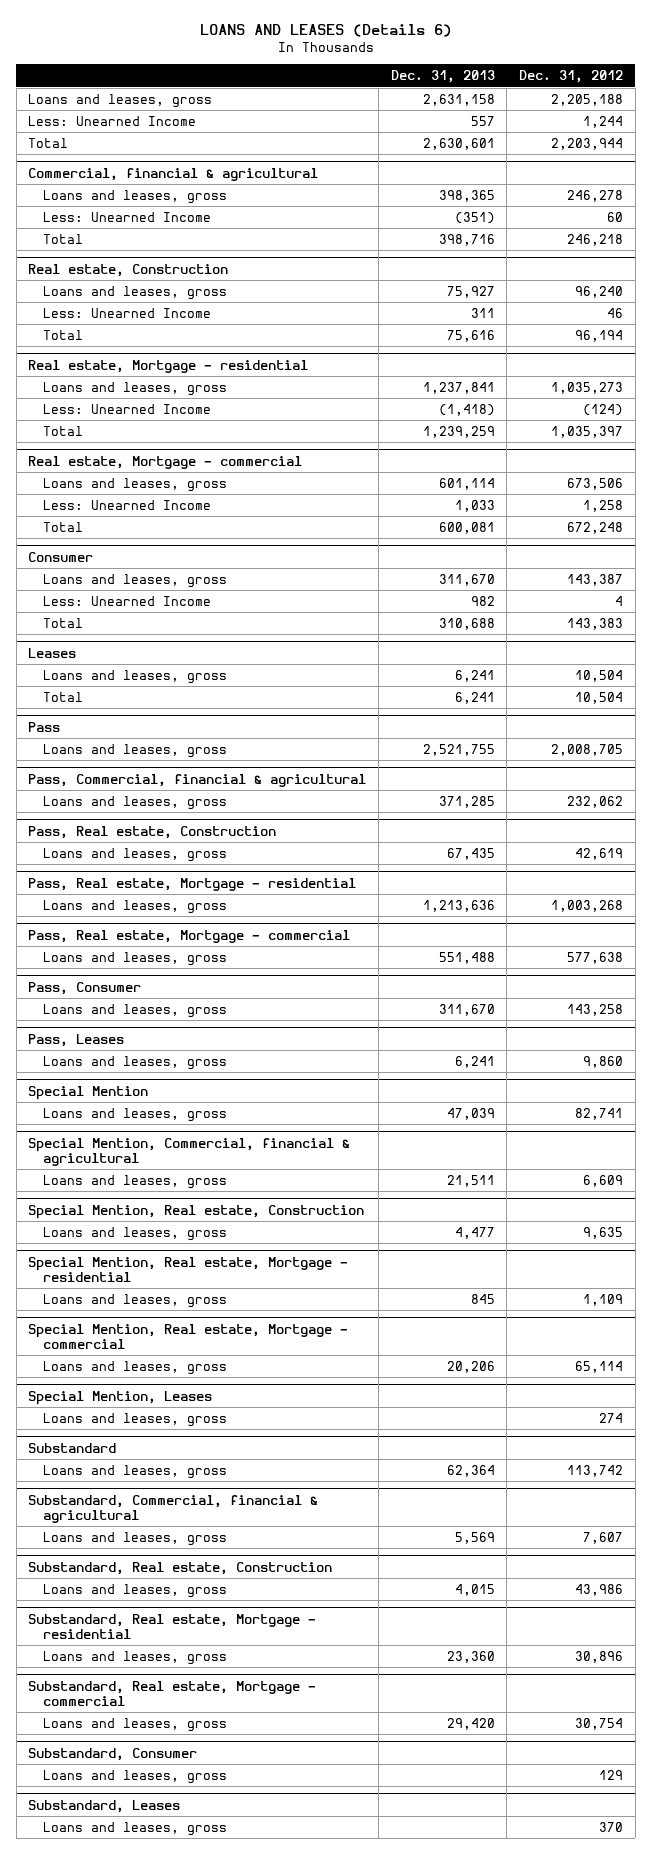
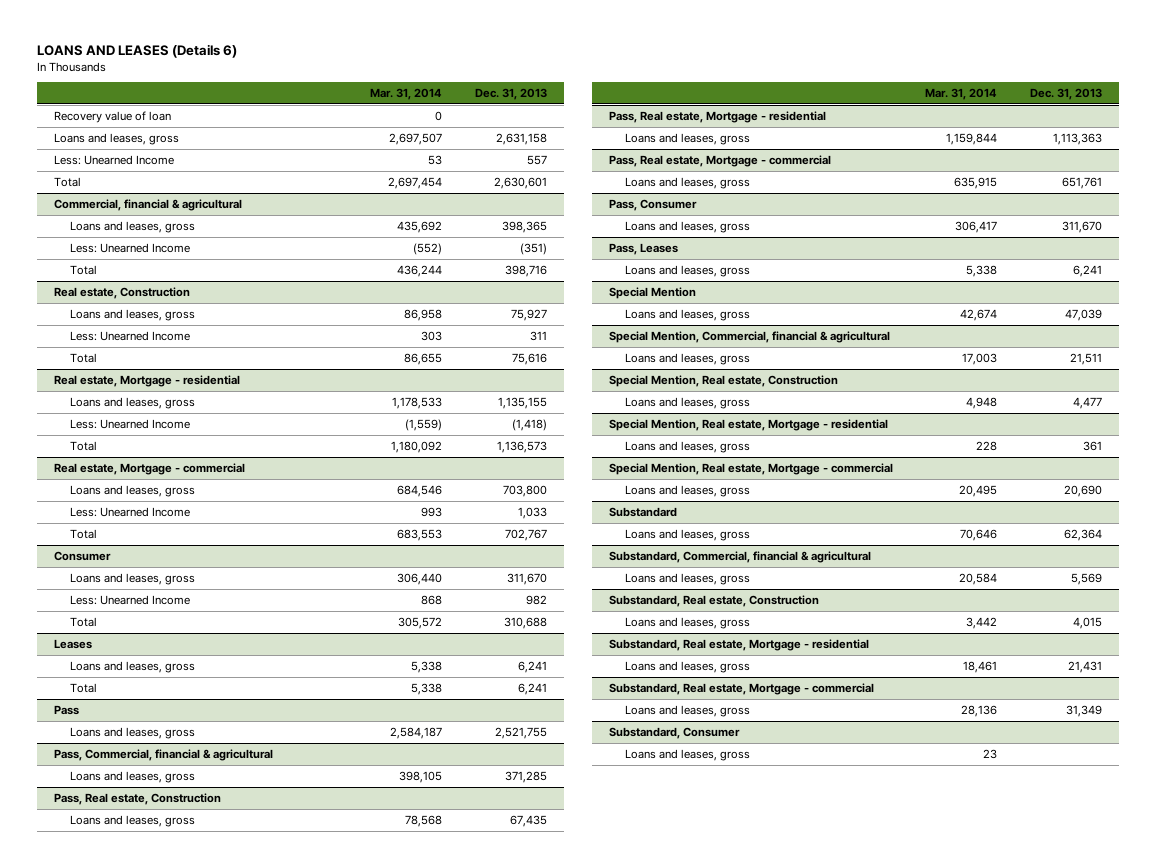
[519,70,624,84] Dec. 31, 2012 -> none
none -> [370,88,443,101] Mar. 31, 2014
none -> [53,110,171,123] Recovery value of loan
[422,381,495,394] 1,237,841 -> [498,396,548,409] 1,135,155
[422,425,495,438] 1,239,259 -> [497,440,548,453] 1,136,573
[438,477,495,490] 601,114 -> [503,484,548,497] 703,800
[438,521,495,534] 600,081 -> [505,528,548,541] 702,767
[422,899,495,912] 1,213,636 -> [1053,132,1103,145] 1,113,363
[438,951,495,964] 551,488 -> [1062,176,1103,189] 651,761
[470,1293,495,1304] 845 -> [1083,440,1103,451] 361
[28,1390,213,1405] Special Mention, Leases -> none
[43,1412,228,1427] Loans and leases, gross -> none
[446,1360,495,1373] 20,206 -> [1064,484,1103,497] 20,690
[446,1650,495,1663] 23,360 -> [1068,660,1103,673] 21,431
[446,1717,495,1730] 29,420 -> [1066,704,1103,717] 31,349
[28,1799,181,1813] Substandard, Leases -> none
[43,1821,228,1836] Loans and leases, gross -> none

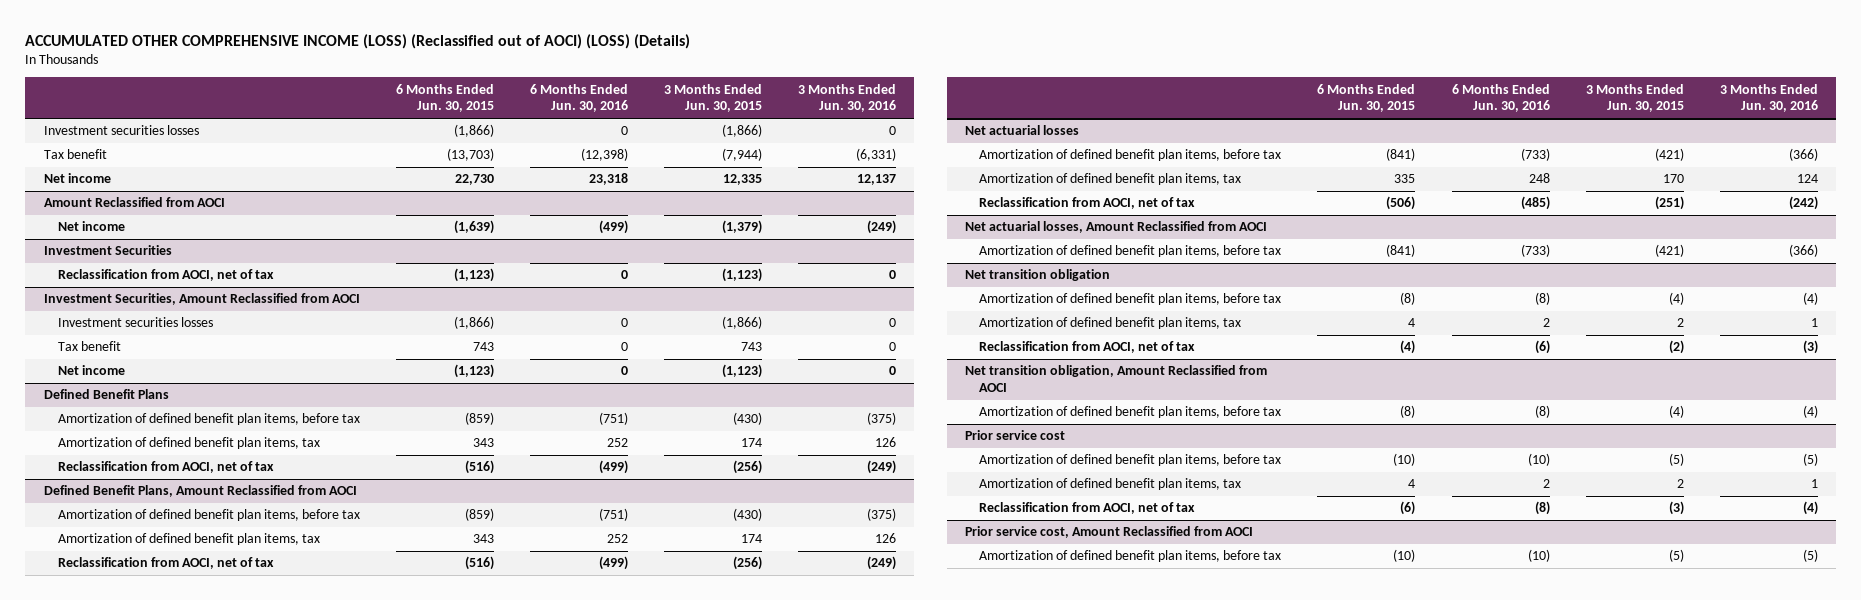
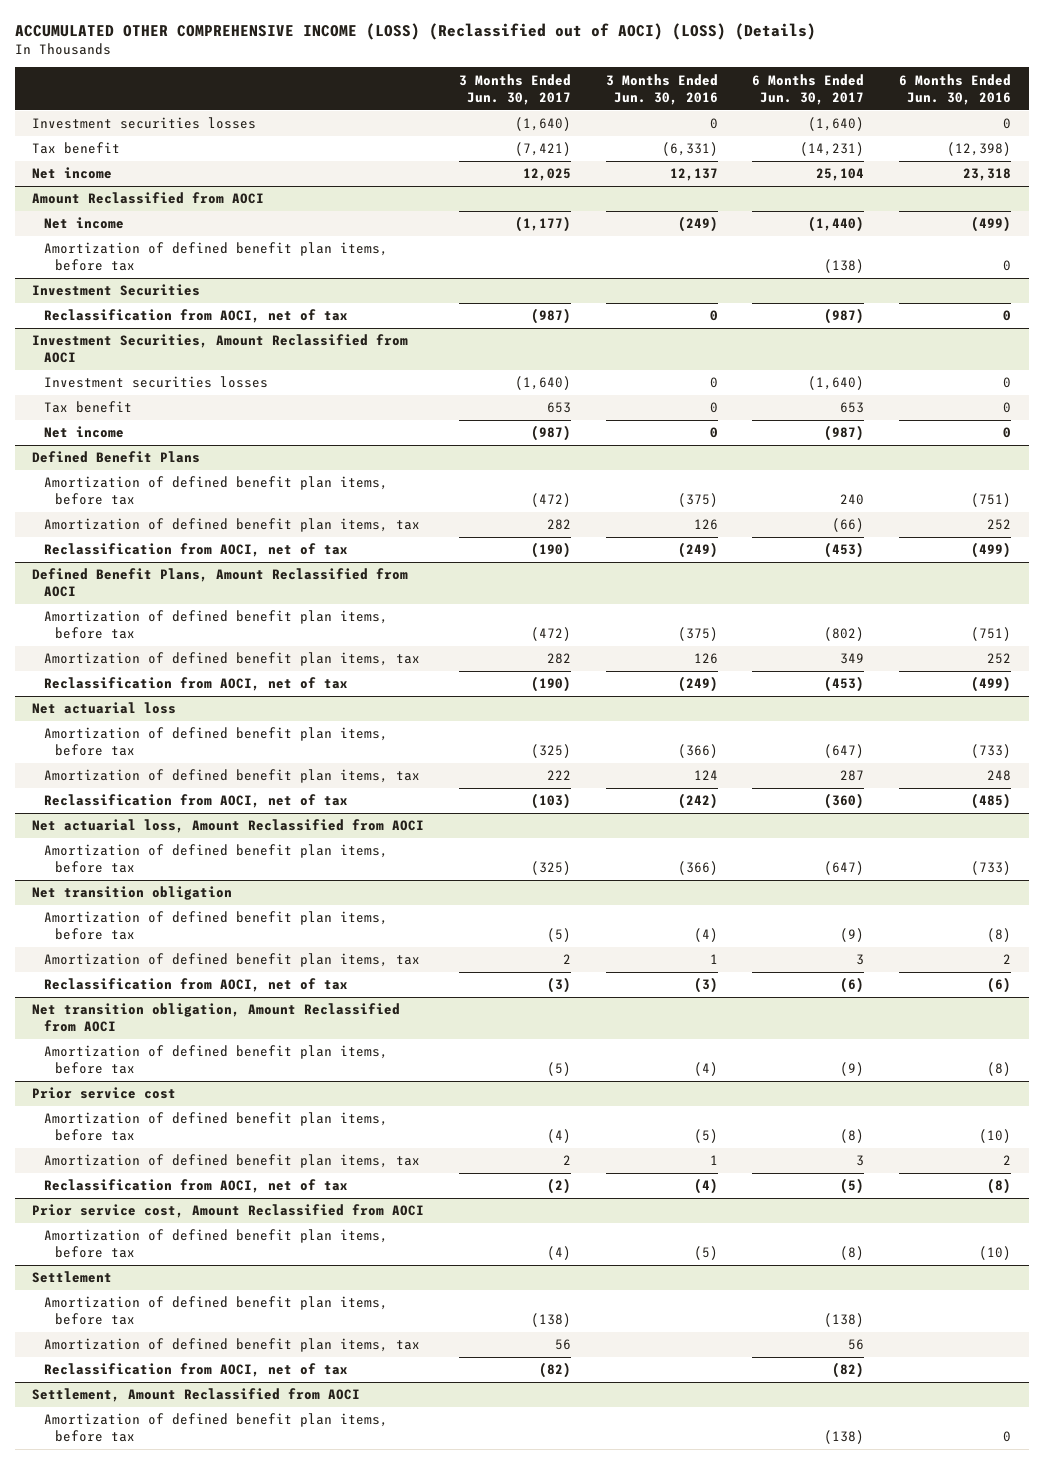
[395,83,494,113] 6 Months Ended Jun. 30, 2015 -> none
[663,83,762,113] 3 Months Ended Jun. 30, 2015 -> none
none -> [458,73,571,105] 3 Months Ended Jun. 30, 2017
none -> [752,73,865,105] 6 Months Ended Jun. 30, 2017
none -> [43,242,388,272] Amortization of defined benefit plan items, before tax
[965,125,1080,136] Net actuarial losses -> [32,702,177,715] Net actuarial loss
[965,221,1268,234] Net actuarial losses, Amount Reclassified from AOCI -> [32,819,425,834] Net actuarial loss, Amount Reclassified from AOCI
none -> [32,1271,113,1284] Settlement
none -> [43,1296,388,1326] Amortization of defined benefit plan items, before tax
none -> [43,1338,420,1353] Amortization of defined benefit plan items, tax
none -> [43,1363,348,1378] Reclassification from AOCI, net of tax
none -> [32,1388,361,1403] Settlement, Amount Reclassified from AOCI
none -> [43,1413,388,1443] Amortization of defined benefit plan items, before tax

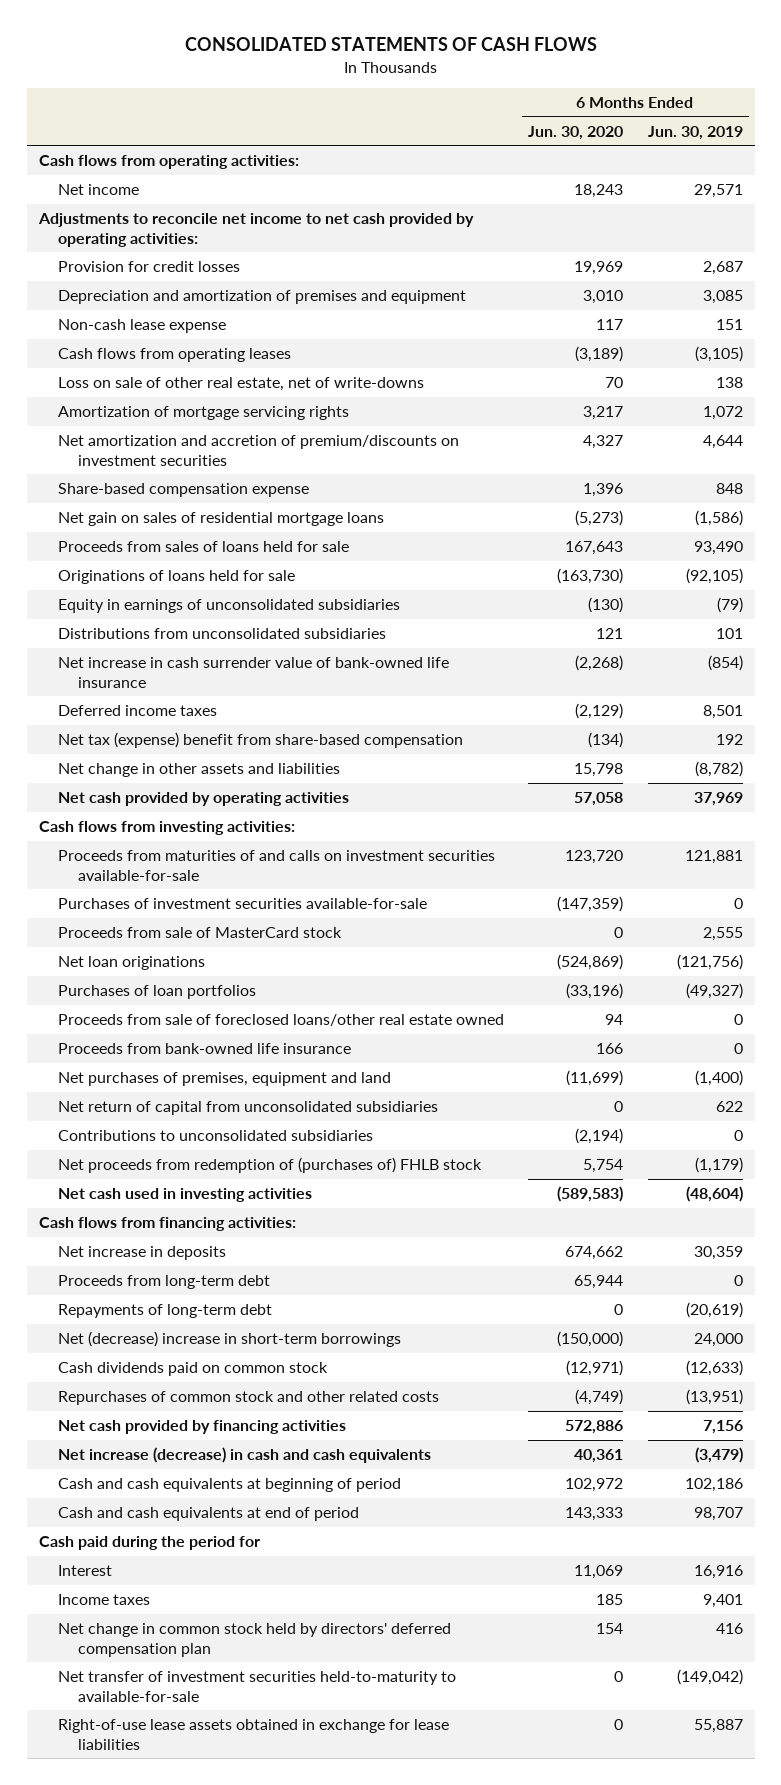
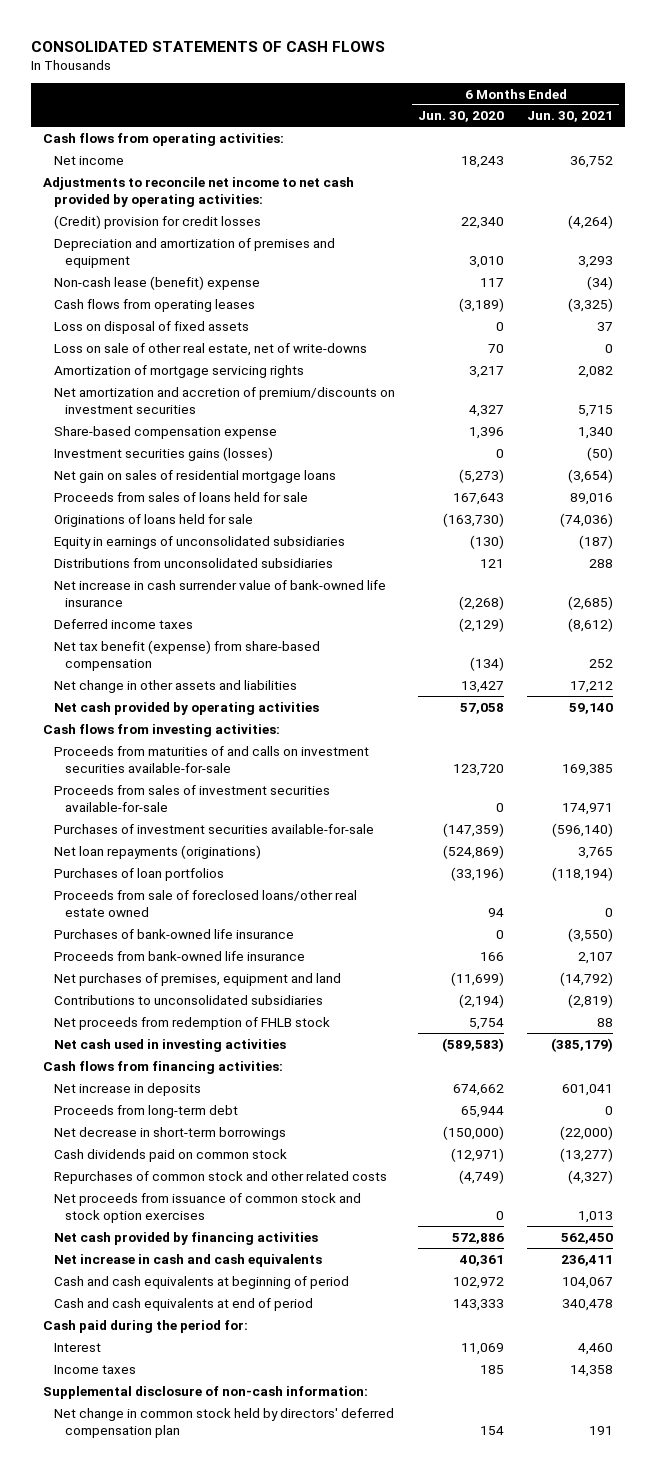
[647,125,743,140] Jun. 30, 2019 -> none
none -> [527,111,614,123] Jun. 30, 2021
[58,260,241,272] Provision for credit losses -> [53,214,261,229] (Credit) provision for credit losses
[574,260,624,275] 19,969 -> [460,216,504,229] 22,340
[58,318,227,333] Non-cash lease expense -> [53,275,260,290] Non-cash lease (benefit) expense
none -> [53,320,249,334] Loss on disposal of fixed assets
none -> [53,446,273,461] Investment securities gains (losses)
[58,731,464,748] Net tax (expense) benefit from share-based compensation -> [53,639,320,671] Net tax benefit (expense) from share-based compensation
[574,762,624,777] 15,798 -> [460,680,504,693] 13,427
none -> [53,784,330,812] Proceeds from sales of investment securities available-for-sale
[58,926,343,938] Proceeds from sale of MasterCard stock -> none
[58,955,206,970] Net loan originations -> [53,844,261,859] Net loan repayments (originations)
none -> [53,928,294,939] Purchases of bank-owned life insurance
[58,1100,439,1115] Net return of capital from unconsolidated subsidiaries -> none
[58,1156,483,1173] Net proceeds from redemption of (purchases of) FHLB stock -> [53,1016,330,1030] Net proceeds from redemption of FHLB stock
[58,1303,273,1318] Repayments of long-term debt -> none
[58,1330,402,1347] Net (decrease) increase in short-term borrowings -> [53,1126,286,1140] Net decrease in short-term borrowings
none -> [53,1192,361,1223] Net proceeds from issuance of common stock and stock option exercises
[58,1446,432,1463] Net increase (decrease) in cash and cash equivalents -> [53,1253,322,1267] Net increase in cash and cash equivalents
[38,1535,260,1550] Cash paid during the period for -> [42,1319,248,1333] Cash paid during the period for:
none -> [42,1385,368,1399] Supplemental disclosure of non-cash information:
[58,1670,457,1702] Net transfer of investment securities held-to-maturity to available-for-sale -> none
[58,1718,450,1750] Right-of-use lease assets obtained in exchange for lease liabilities -> none

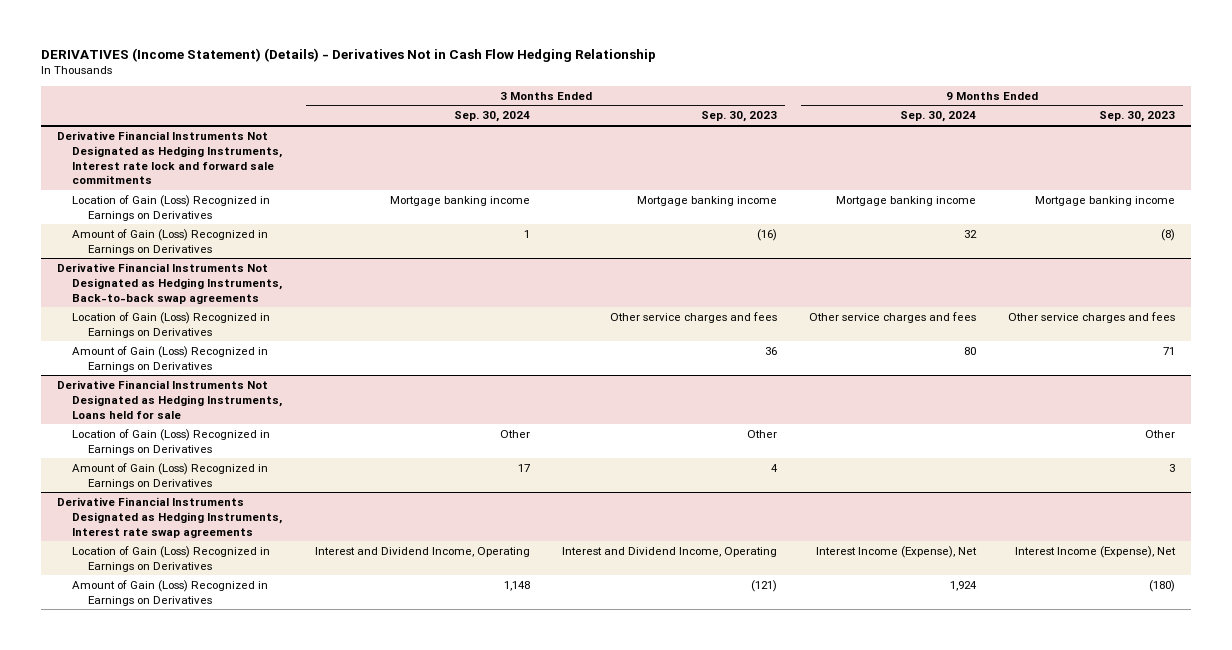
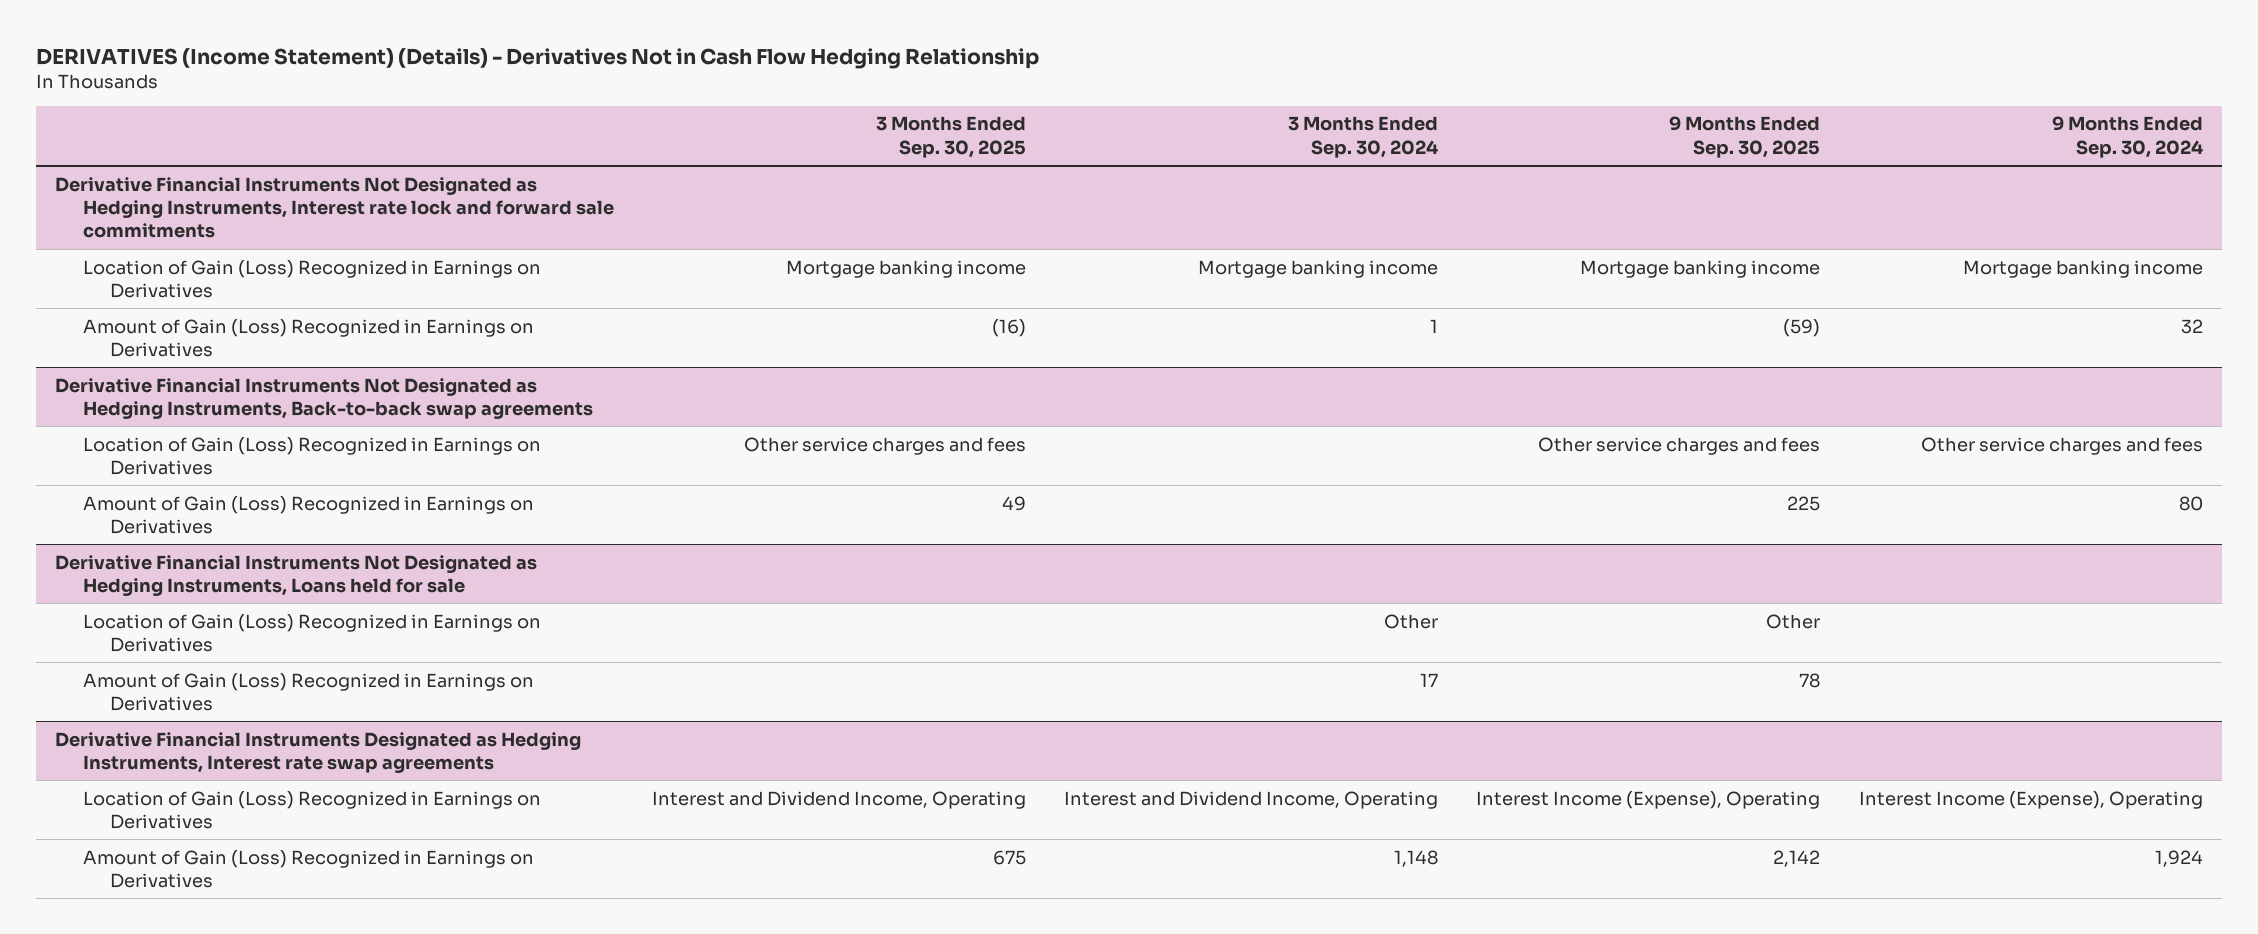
[700,111,777,123] Sep. 30, 2023 -> none
[1099,111,1176,123] Sep. 30, 2023 -> none
none -> [875,116,1026,158] 3 Months Ended Sep. 30, 2025
none -> [1669,116,1821,158] 9 Months Ended Sep. 30, 2025
[815,545,977,558] Interest Income (Expense), Net -> [1858,790,2203,809] Interest Income (Expense), Operating

